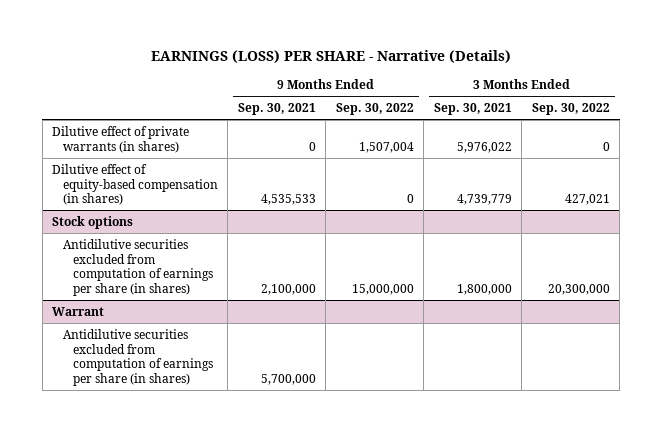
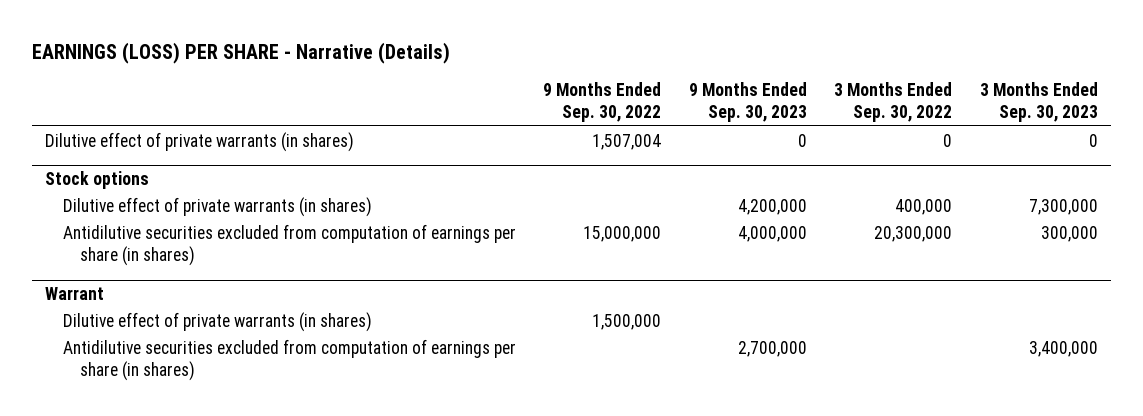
[237,102,316,115] Sep. 30, 2021 -> none
[433,102,512,115] Sep. 30, 2021 -> none
none -> [688,81,807,123] 9 Months Ended Sep. 30, 2023
none -> [979,81,1098,123] 3 Months Ended Sep. 30, 2023
[52,163,218,206] Dilutive effect of equity-based compensation (in shares) -> none
none -> [62,196,372,217] Dilutive effect of private warrants (in shares)
none -> [62,311,372,332] Dilutive effect of private warrants (in shares)

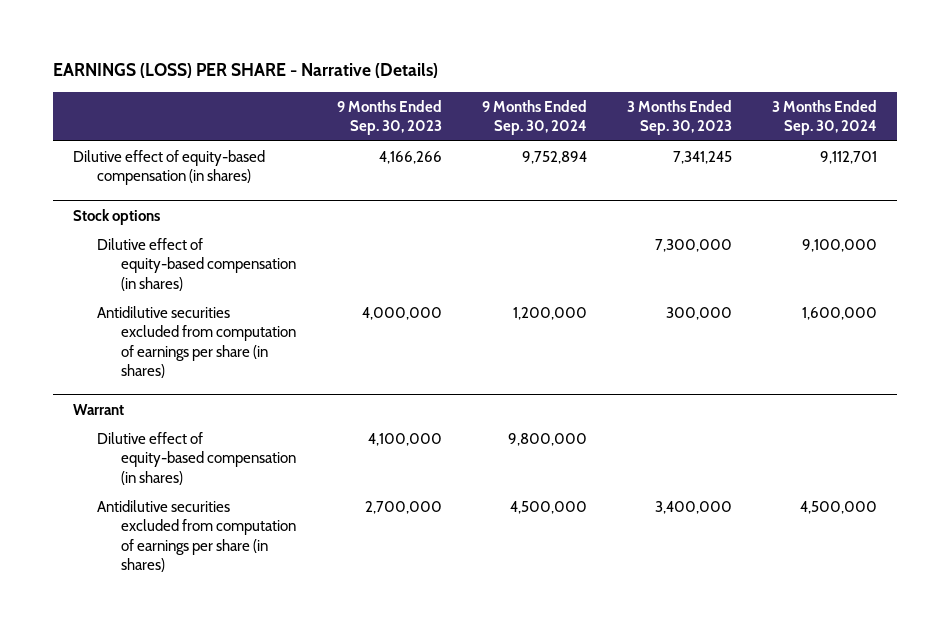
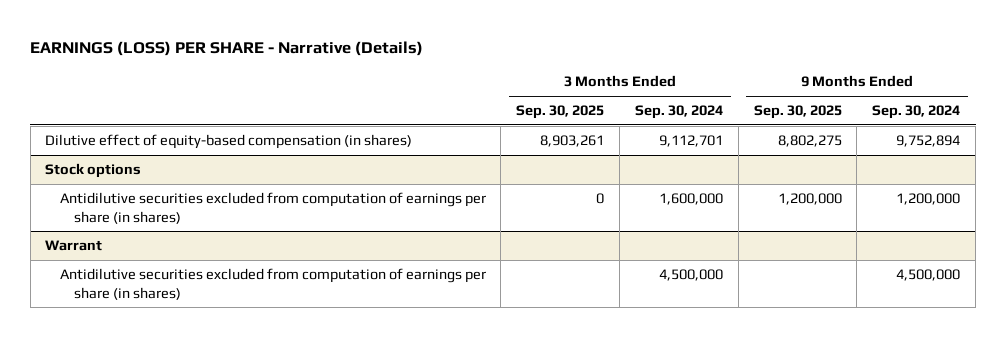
[336,99,442,136] 9 Months Ended Sep. 30, 2023 -> none
[627,99,733,136] 3 Months Ended Sep. 30, 2023 -> none
none -> [516,105,605,120] Sep. 30, 2025
none -> [753,105,842,120] Sep. 30, 2025
[97,238,297,291] Dilutive effect of equity-based compensation (in shares) -> none
[97,432,297,485] Dilutive effect of equity-based compensation (in shares) -> none

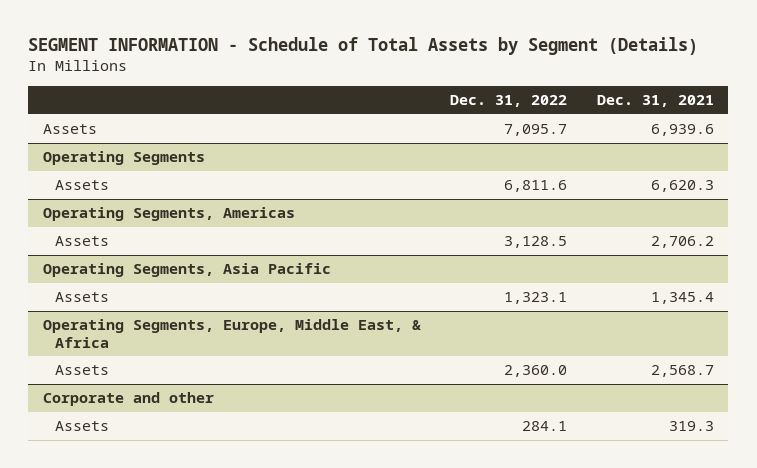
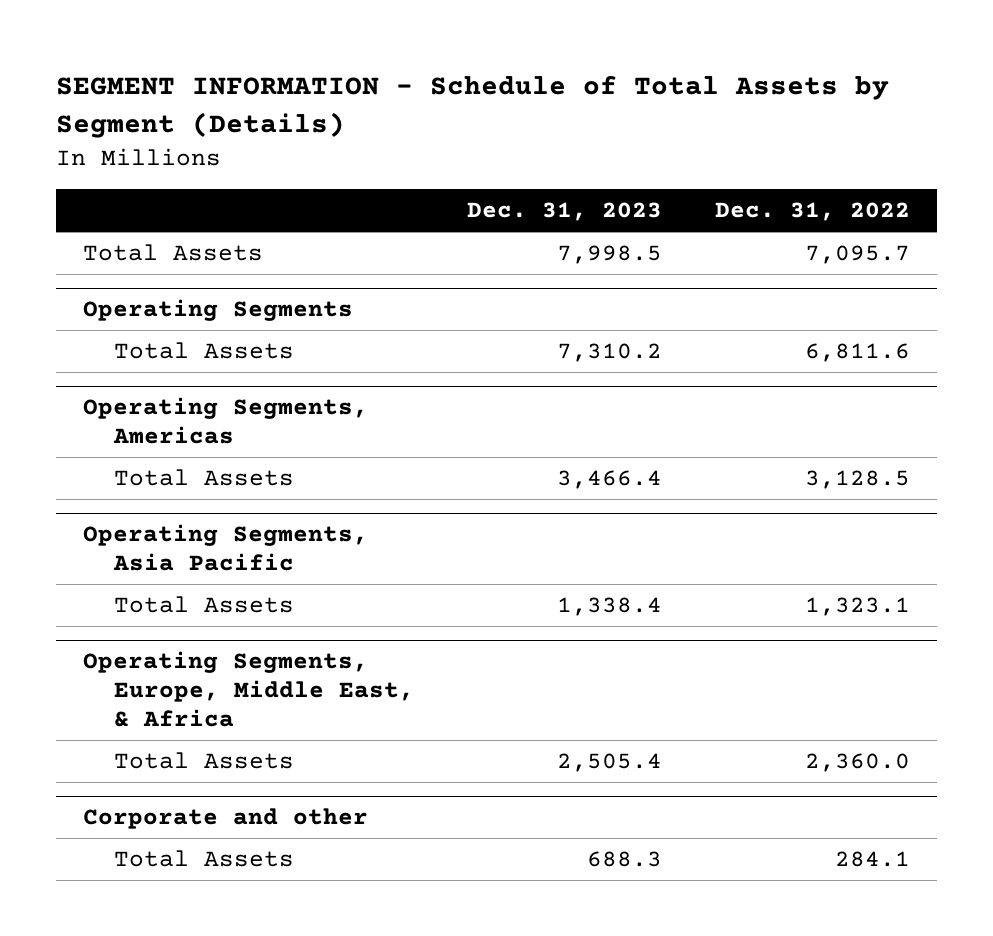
[596,94,714,107] Dec. 31, 2021 -> none
none -> [467,202,663,222] Dec. 31, 2023
[42,124,97,135] Assets -> [82,244,263,262] Total Assets
[54,180,109,191] Assets -> [114,342,295,360] Total Assets
[54,236,109,247] Assets -> [114,469,295,487] Total Assets
[54,292,109,303] Assets -> [114,596,295,614] Total Assets
[54,365,109,376] Assets -> [114,752,295,770] Total Assets
[54,421,109,432] Assets -> [114,850,295,868] Total Assets

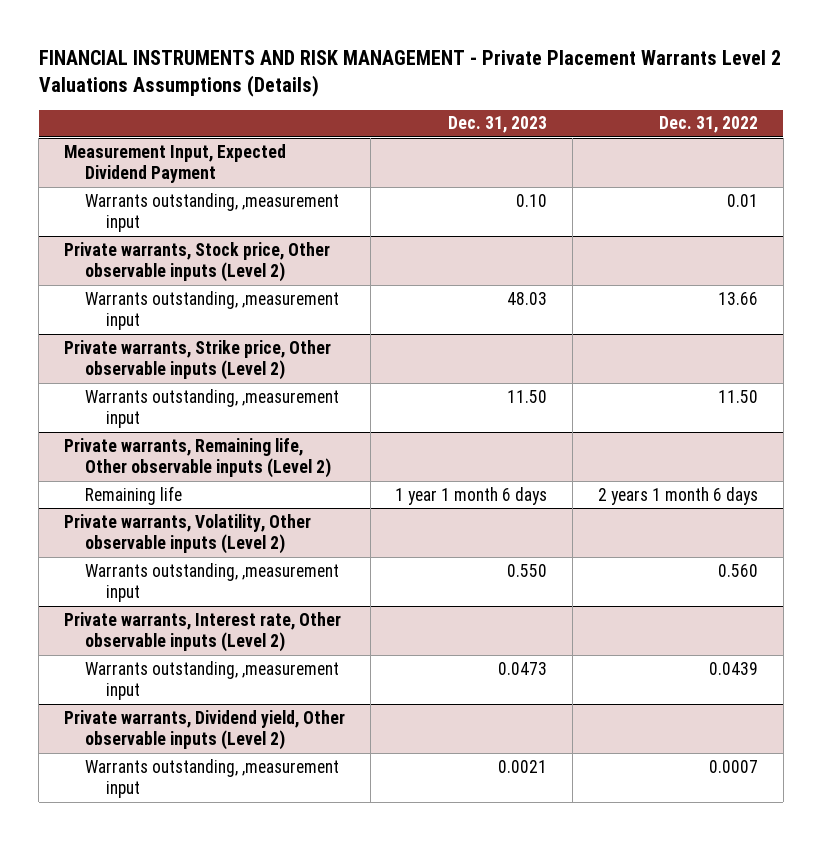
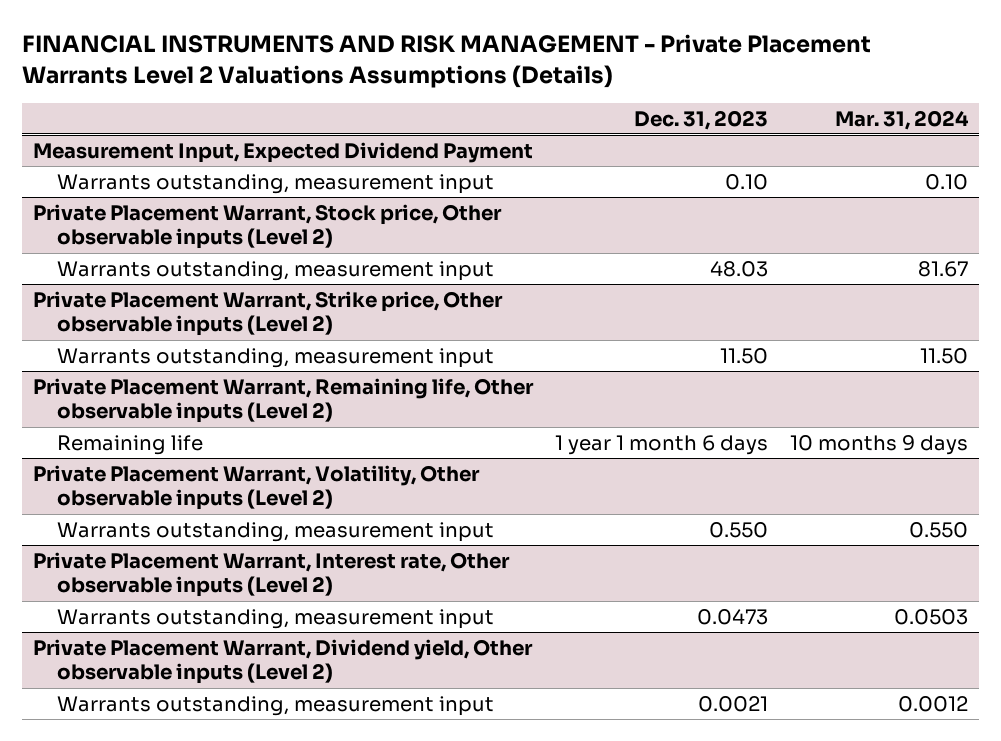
[658,116,758,134] Dec. 31, 2022 -> none
none -> [835,109,970,130] Mar. 31, 2024
[85,192,340,233] Warrants outstanding, ,measurement input -> [56,173,494,194] Warrants outstanding, measurement input
[63,241,330,283] Private warrants, Stock price, Other observable inputs (Level 2) -> [32,203,502,250] Private Placement Warrant, Stock price, Other observable inputs (Level 2)
[85,290,340,331] Warrants outstanding, ,measurement input -> [56,260,494,281] Warrants outstanding, measurement input
[63,339,331,381] Private warrants, Strike price, Other observable inputs (Level 2) -> [32,290,503,337] Private Placement Warrant, Strike price, Other observable inputs (Level 2)
[85,388,340,429] Warrants outstanding, ,measurement input -> [56,347,494,368] Warrants outstanding, measurement input
[63,437,332,479] Private warrants, Remaining life, Other observable inputs (Level 2) -> [32,377,534,424] Private Placement Warrant, Remaining life, Other observable inputs (Level 2)
[63,513,311,555] Private warrants, Volatility, Other observable inputs (Level 2) -> [32,464,480,511] Private Placement Warrant, Volatility, Other observable inputs (Level 2)
[85,562,340,603] Warrants outstanding, ,measurement input -> [56,521,494,542] Warrants outstanding, measurement input
[63,611,341,653] Private warrants, Interest rate, Other observable inputs (Level 2) -> [32,551,510,598] Private Placement Warrant, Interest rate, Other observable inputs (Level 2)
[85,660,340,701] Warrants outstanding, ,measurement input -> [56,608,494,629] Warrants outstanding, measurement input
[63,709,345,751] Private warrants, Dividend yield, Other observable inputs (Level 2) -> [32,638,533,685] Private Placement Warrant, Dividend yield, Other observable inputs (Level 2)
[85,758,340,799] Warrants outstanding, ,measurement input -> [56,695,494,716] Warrants outstanding, measurement input

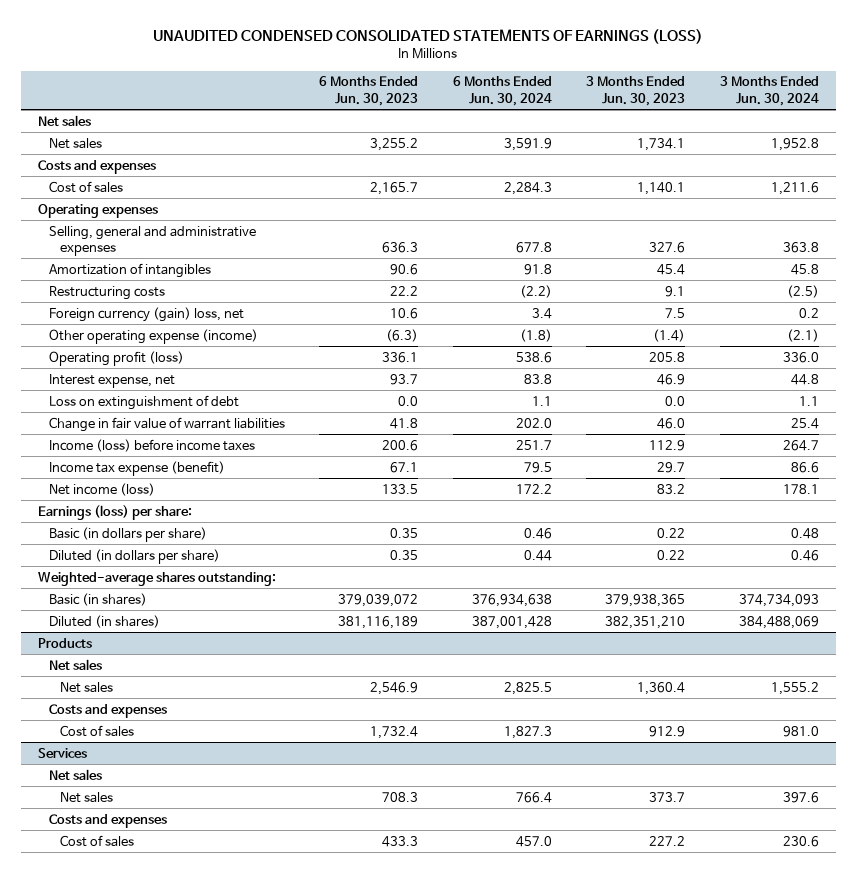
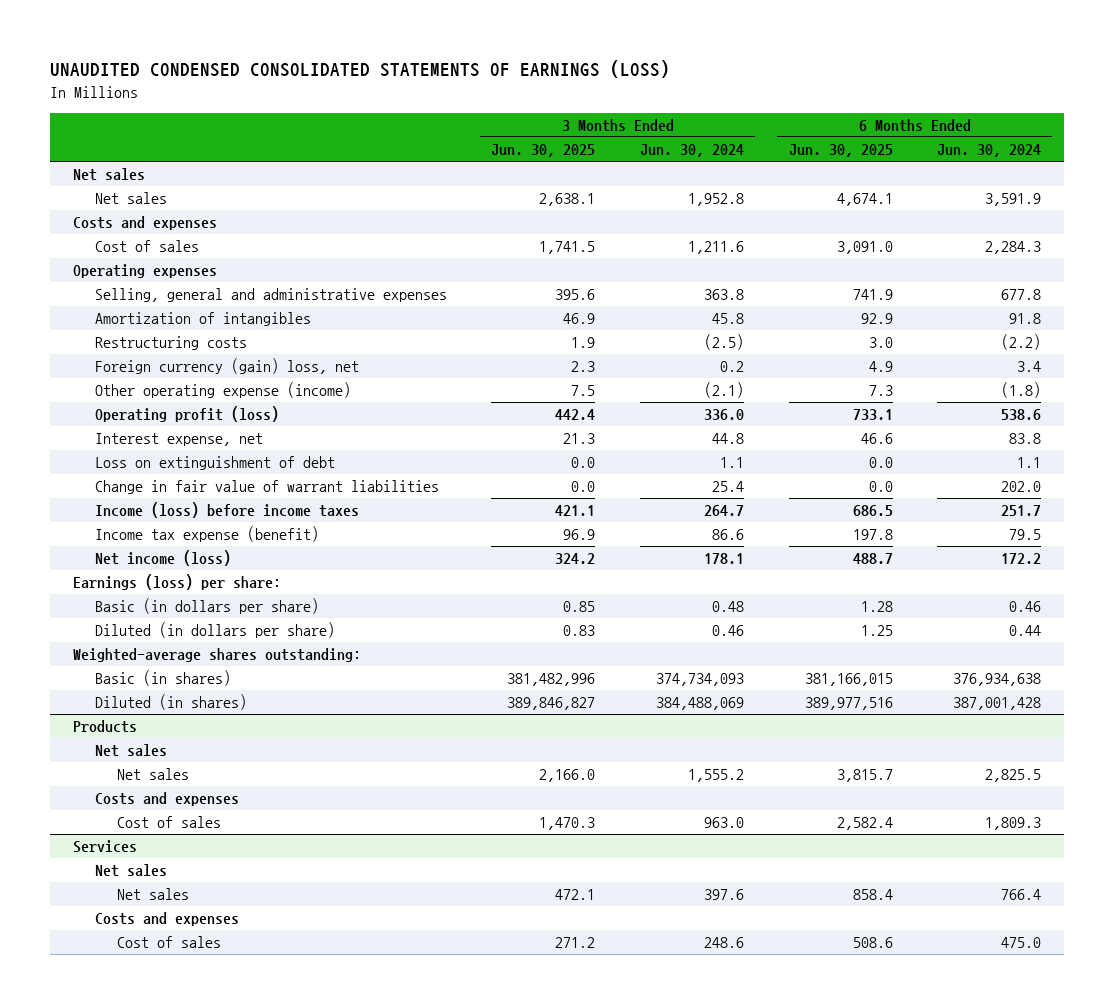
[319,76,419,106] 6 Months Ended Jun. 30, 2023 -> none
[586,76,686,106] 3 Months Ended Jun. 30, 2023 -> none
none -> [491,144,596,158] Jun. 30, 2025
none -> [788,144,893,158] Jun. 30, 2025
[503,725,552,739] 1,827.3 -> [985,817,1042,831] 1,809.3
[782,725,819,737] 981.0 -> [703,817,744,829] 963.0
[515,835,552,847] 457.0 -> [1001,937,1042,949] 475.0
[782,835,819,847] 230.6 -> [703,937,744,949] 248.6

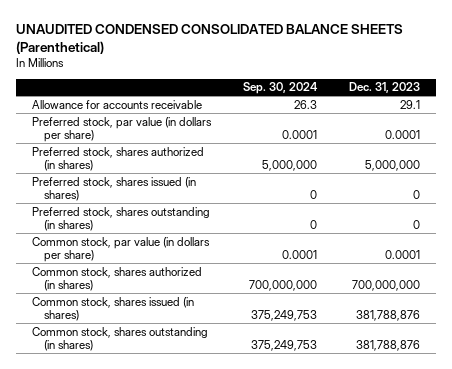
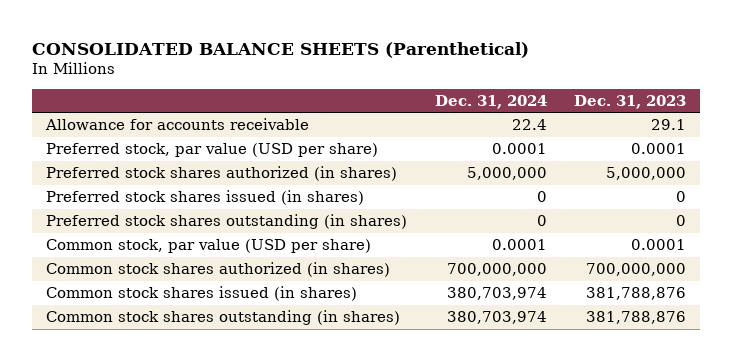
[15,23,403,54] UNAUDITED CONDENSED CONSOLIDATED BALANCE SHEETS (Parenthetical) -> [31,41,529,58] CONSOLIDATED BALANCE SHEETS (Parenthetical)
[242,82,318,95] Sep. 30, 2024 -> none
none -> [434,94,547,109] Dec. 31, 2024
[31,116,212,143] Preferred stock, par value (in dollars per share) -> [45,143,378,158] Preferred stock, par value (USD per share)
[31,146,204,172] Preferred stock, shares authorized (in shares) -> [45,166,397,182] Preferred stock shares authorized (in shares)
[31,176,196,202] Preferred stock, shares issued (in shares) -> [45,190,364,206] Preferred stock shares issued (in shares)
[31,206,210,232] Preferred stock, shares outstanding (in shares) -> [45,214,407,230] Preferred stock shares outstanding (in shares)
[31,236,210,263] Common stock, par value (in dollars per share) -> [45,239,371,254] Common stock, par value (USD per share)
[31,266,202,292] Common stock, shares authorized (in shares) -> [45,262,390,278] Common stock shares authorized (in shares)
[31,296,194,322] Common stock, shares issued (in shares) -> [45,286,357,302] Common stock shares issued (in shares)
[31,326,208,352] Common stock, shares outstanding (in shares) -> [45,310,400,326] Common stock shares outstanding (in shares)

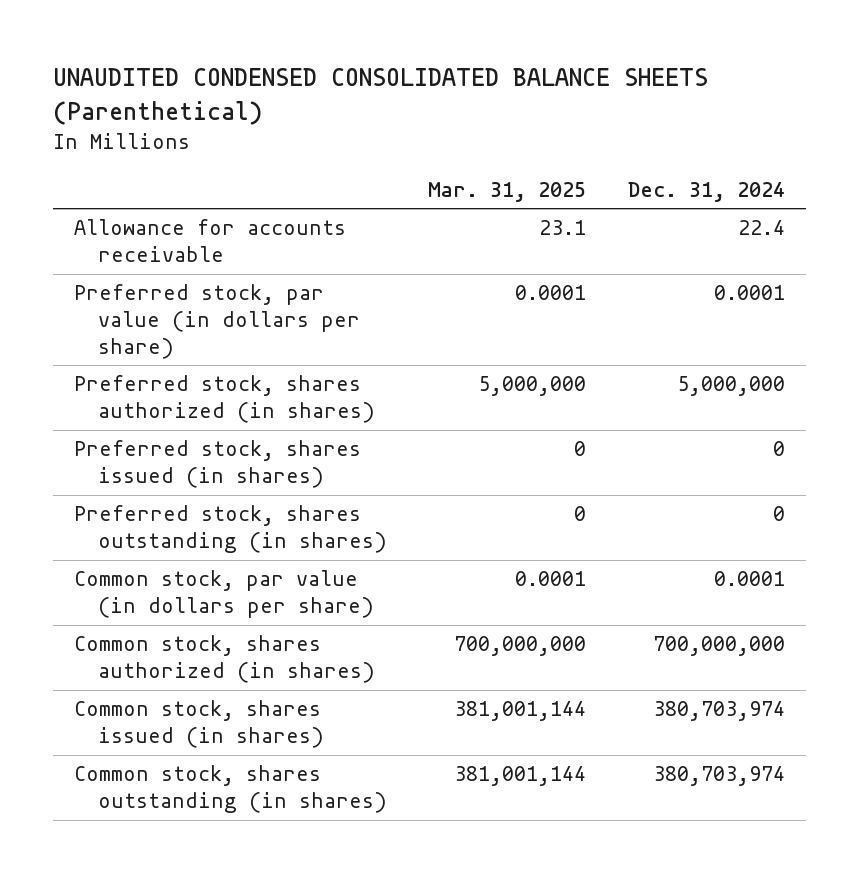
[31,41,529,58] CONSOLIDATED BALANCE SHEETS (Parenthetical) -> [53,68,709,125] UNAUDITED CONDENSED CONSOLIDATED BALANCE SHEETS (Parenthetical)
[574,94,687,109] Dec. 31, 2023 -> none
none -> [428,181,587,202] Mar. 31, 2025
[45,143,378,158] Preferred stock, par value (USD per share) -> [73,284,360,359] Preferred stock, par value (in dollars per share)
[45,166,397,182] Preferred stock shares authorized (in shares) -> [73,375,375,424] Preferred stock, shares authorized (in shares)
[45,190,364,206] Preferred stock shares issued (in shares) -> [73,440,361,489] Preferred stock, shares issued (in shares)
[45,214,407,230] Preferred stock shares outstanding (in shares) -> [73,505,387,554] Preferred stock, shares outstanding (in shares)
[45,239,371,254] Common stock, par value (USD per share) -> [73,570,374,619] Common stock, par value (in dollars per share)
[45,262,390,278] Common stock shares authorized (in shares) -> [73,635,375,684] Common stock, shares authorized (in shares)
[45,286,357,302] Common stock shares issued (in shares) -> [73,700,324,749] Common stock, shares issued (in shares)
[45,310,400,326] Common stock shares outstanding (in shares) -> [73,765,387,814] Common stock, shares outstanding (in shares)

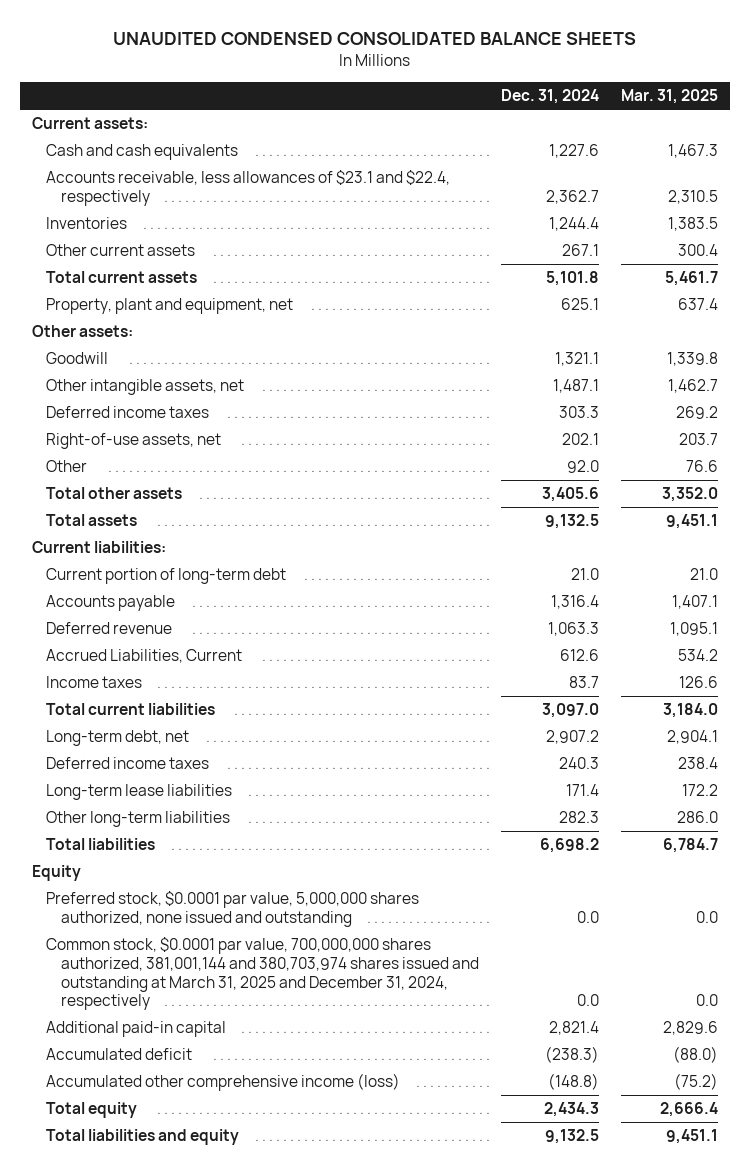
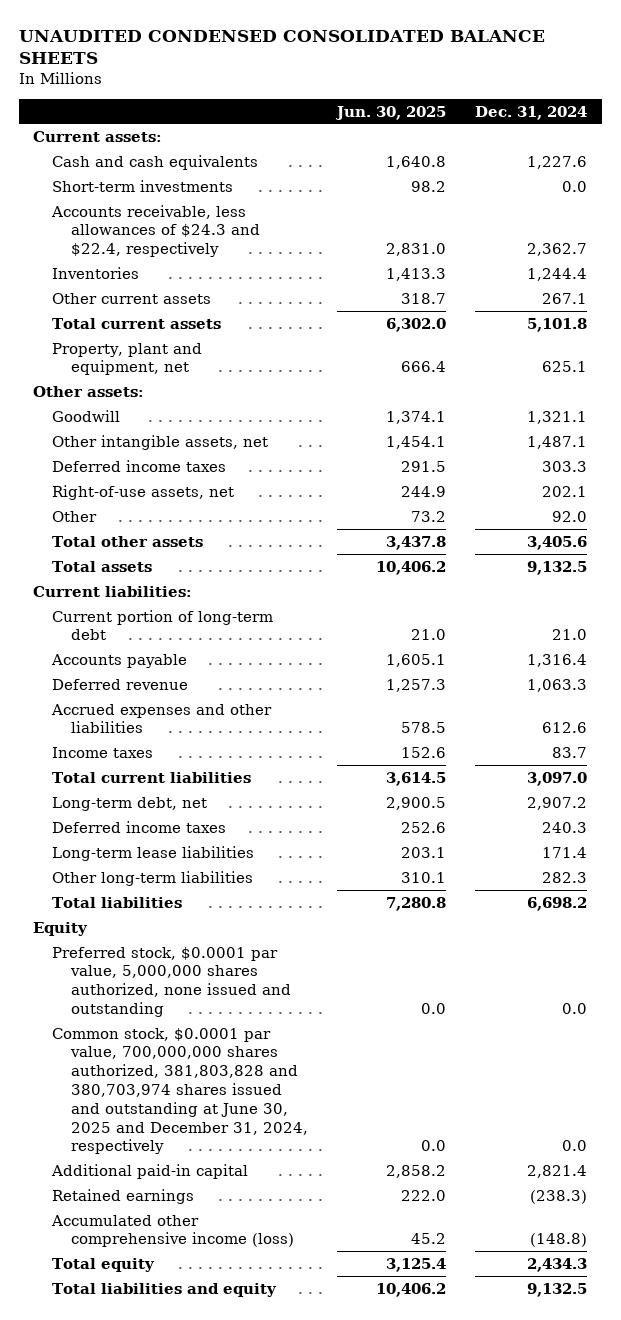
[621,89,719,105] Mar. 31, 2025 -> none
none -> [335,105,447,120] Jun. 30, 2025
none -> [52,179,234,192] Short-term investments
[46,170,451,207] Accounts receivable, less allowances of $23.1 and $22.4, respectively -> [51,204,261,258] Accounts receivable, less allowances of $24.3 and $22.4, respectively
[46,649,243,664] Accrued Liabilities, Current -> [51,703,273,734] Accrued expenses and other liabilities
[46,937,479,1011] Common stock, $0.0001 par value, 700,000,000 shares authorized, 381,001,144 and 380,703,974 shares issued and outstanding at March 31, 2025 and December 31, 2024, respectively -> [52,1027,309,1155] Common stock, $0.0001 par value, 700,000,000 shares authorized, 381,803,828 and 380,703,974 shares issued and outstanding at June 30, 2025 and December 31, 2024, respectively
[46,1048,193,1061] Accumulated deficit -> [52,1188,195,1204] Retained earnings

